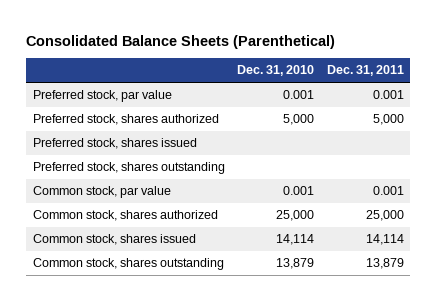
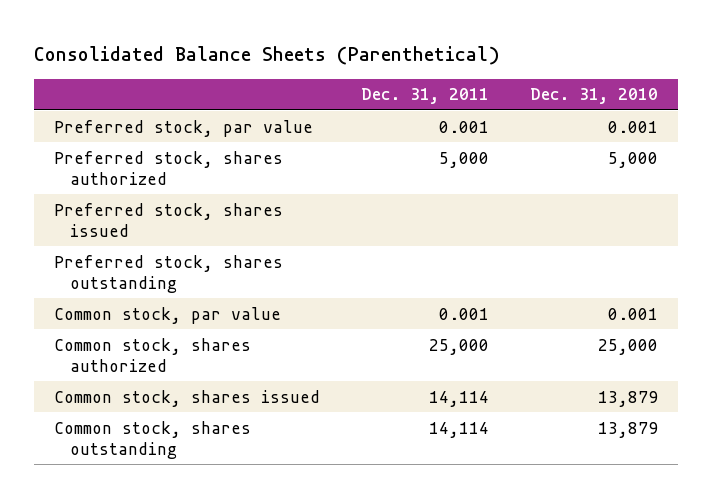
[276,234,315,246] 14,114 -> [597,390,658,407] 13,879
[365,258,404,270] 13,879 -> [428,421,489,438] 14,114

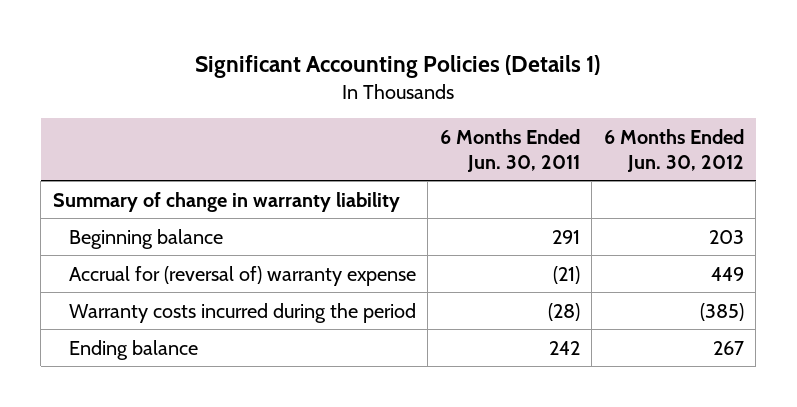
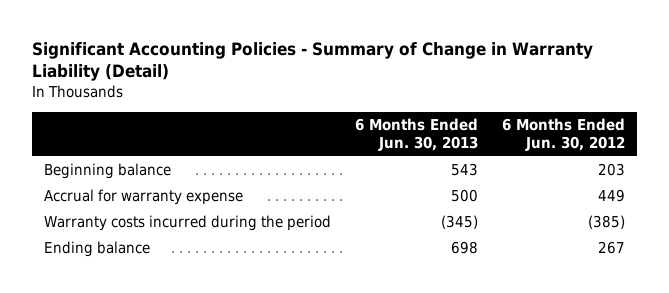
[195,54,601,78] Significant Accounting Policies (Details 1) -> [31,41,593,82] Significant Accounting Policies - Summary of Change in Warranty Liability (Detail)
[439,128,580,172] 6 Months Ended Jun. 30, 2011 -> none
none -> [355,118,479,152] 6 Months Ended Jun. 30, 2013
[52,191,400,212] Summary of change in warranty liability -> none
[68,265,416,286] Accrual for (reversal of) warranty expense -> [43,189,243,206] Accrual for warranty expense

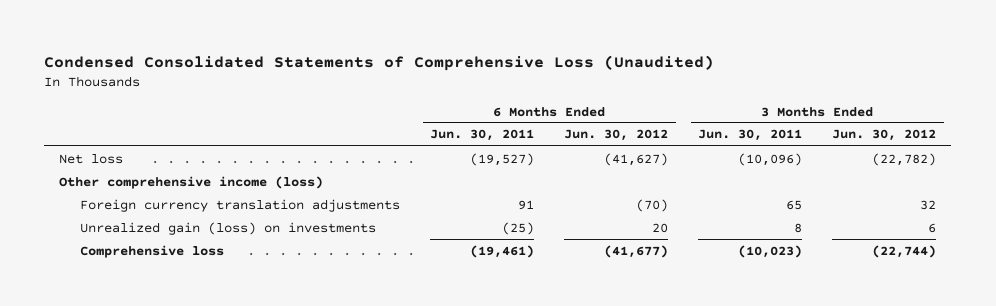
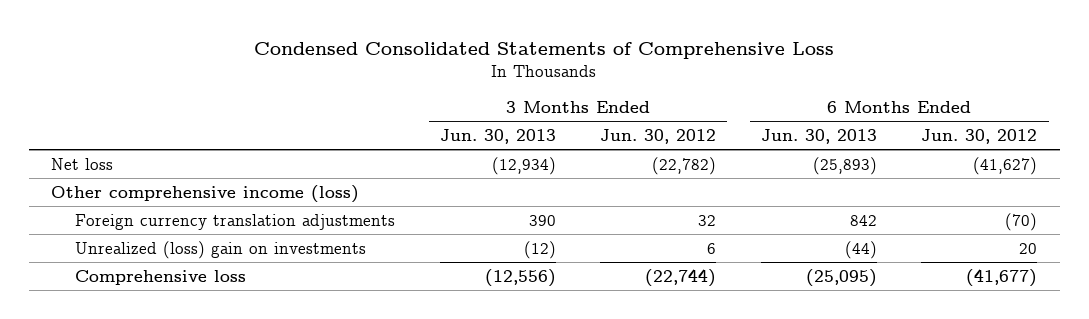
[44,54,715,71] Condensed Consolidated Statements of Comprehensive Loss (Unaudited) -> [254,41,835,59] Condensed Consolidated Statements of Comprehensive Loss
[430,129,535,142] Jun. 30, 2011 -> none
[698,129,803,142] Jun. 30, 2011 -> none
none -> [439,129,556,145] Jun. 30, 2013
none -> [760,129,877,145] Jun. 30, 2013
[80,221,377,235] Unrealized gain (loss) on investments -> [75,240,367,259] Unrealized (loss) gain on investments

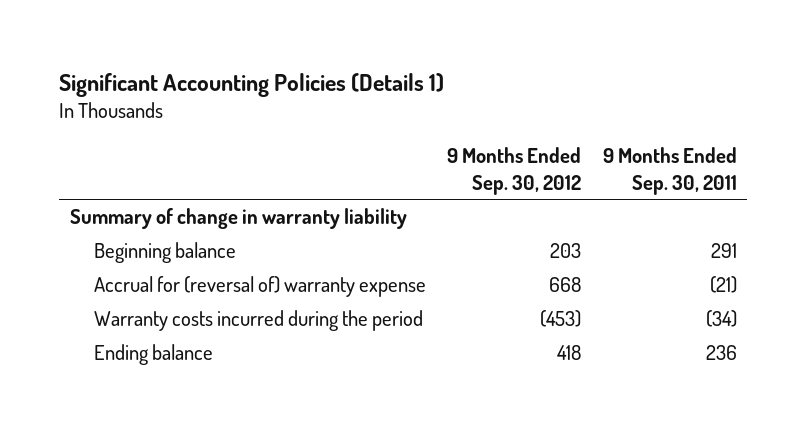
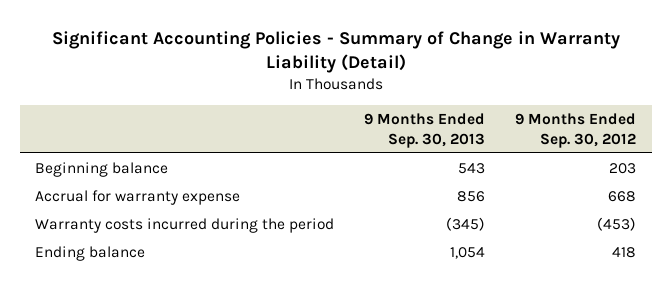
[58,72,444,97] Significant Accounting Policies (Details 1) -> [51,30,620,73] Significant Accounting Policies - Summary of Change in Warranty Liability (Detail)
[602,147,737,195] 9 Months Ended Sep. 30, 2011 -> none
none -> [364,112,486,148] 9 Months Ended Sep. 30, 2013
[69,208,407,230] Summary of change in warranty liability -> none
[93,276,426,298] Accrual for (reversal of) warranty expense -> [34,190,240,206] Accrual for warranty expense

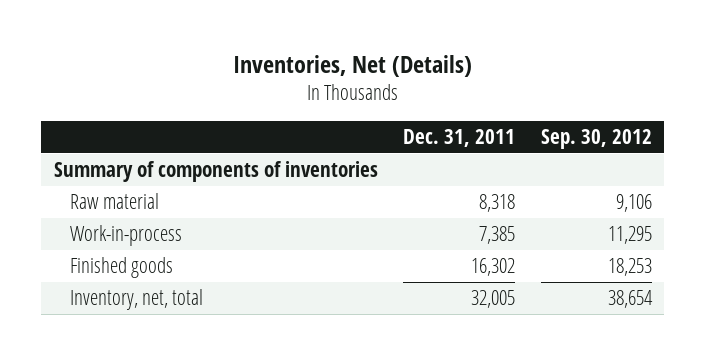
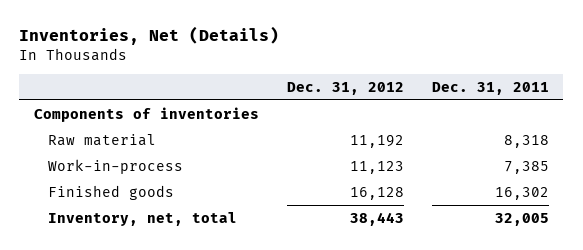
[540,129,652,150] Sep. 30, 2012 -> none
none -> [286,82,404,96] Dec. 31, 2012
[53,161,378,183] Summary of components of inventories -> [33,106,259,122] Components of inventories

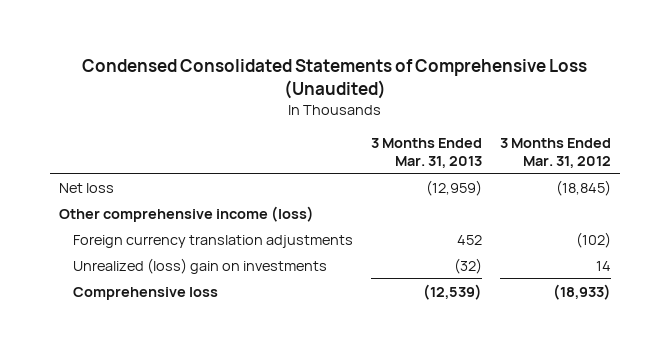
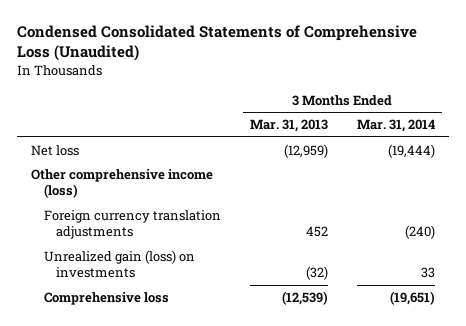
[500,137,612,168] 3 Months Ended Mar. 31, 2012 -> none
none -> [356,119,435,133] Mar. 31, 2014
[72,257,327,274] Unrealized (loss) gain on investments -> [43,249,195,279] Unrealized gain (loss) on investments

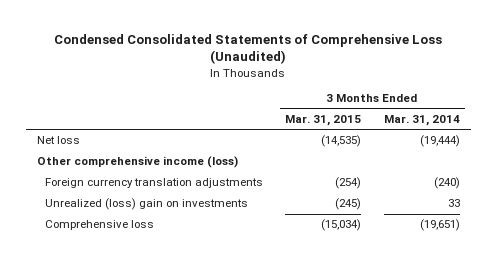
[249,119,328,133] Mar. 31, 2013 -> none
none -> [285,115,362,127] Mar. 31, 2015
[43,249,195,279] Unrealized gain (loss) on investments -> [45,198,249,211] Unrealized (loss) gain on investments

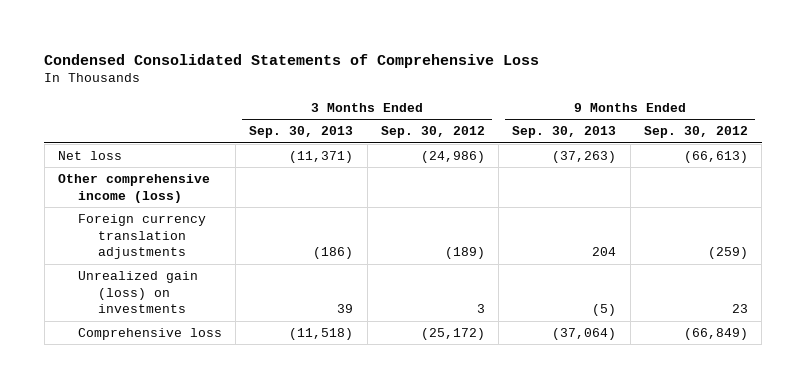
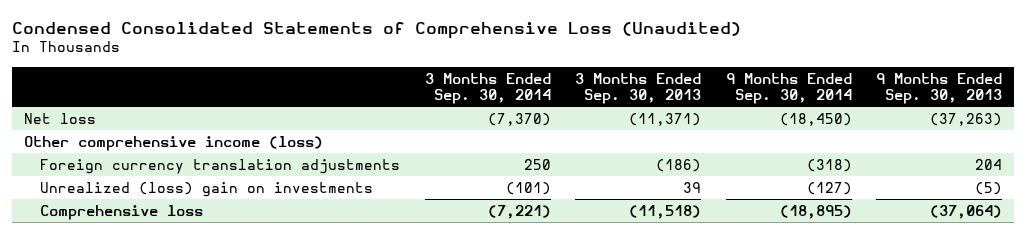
[44,53,540,68] Condensed Consolidated Statements of Comprehensive Loss -> [11,21,741,39] Condensed Consolidated Statements of Comprehensive Loss (Unaudited)
[380,126,485,139] Sep. 30, 2012 -> none
[643,126,748,139] Sep. 30, 2012 -> none
none -> [424,72,551,104] 3 Months Ended Sep. 30, 2014
none -> [725,72,852,104] 9 Months Ended Sep. 30, 2014
[77,271,198,314] Unrealized gain (loss) on investments -> [40,182,374,198] Unrealized (loss) gain on investments

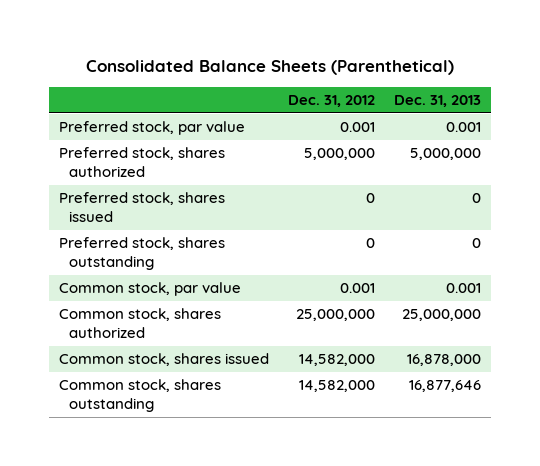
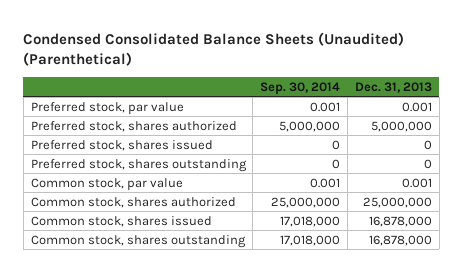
[85,59,454,75] Consolidated Balance Sheets (Parenthetical) -> [23,31,405,66] Condensed Consolidated Balance Sheets (Unaudited) (Parenthetical)
[287,94,375,107] Dec. 31, 2012 -> none
none -> [260,81,341,95] Sep. 30, 2014
[409,380,482,393] 16,877,646 -> [368,234,432,246] 16,878,000

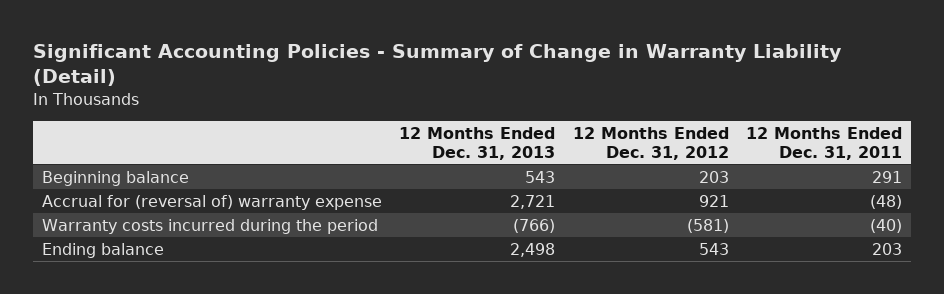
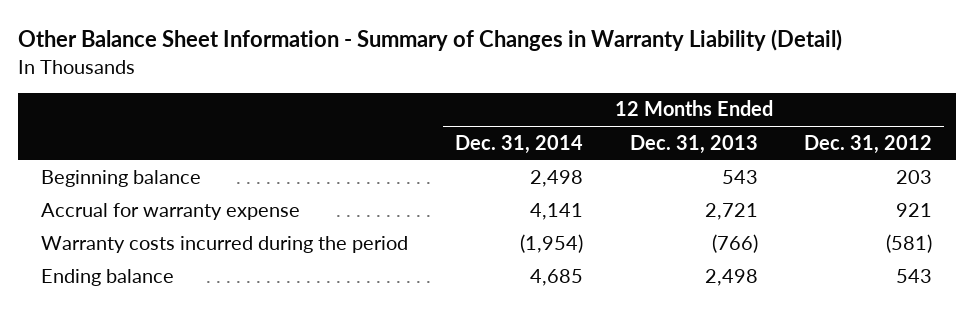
[33,44,843,87] Significant Accounting Policies - Summary of Change in Warranty Liability (Detail) -> [17,29,842,52] Other Balance Sheet Information - Summary of Changes in Warranty Liability (Detail)
[745,127,902,160] 12 Months Ended Dec. 31, 2011 -> none
none -> [454,134,583,154] Dec. 31, 2014
[41,194,382,210] Accrual for (reversal of) warranty expense -> [40,202,300,220] Accrual for warranty expense

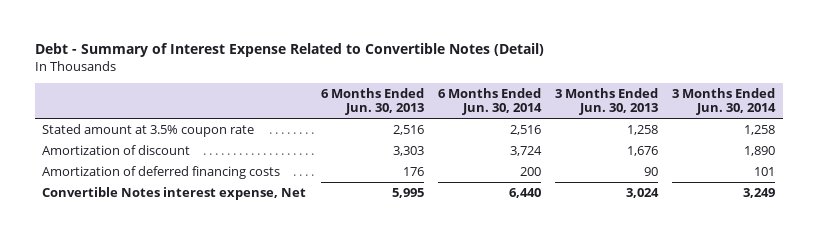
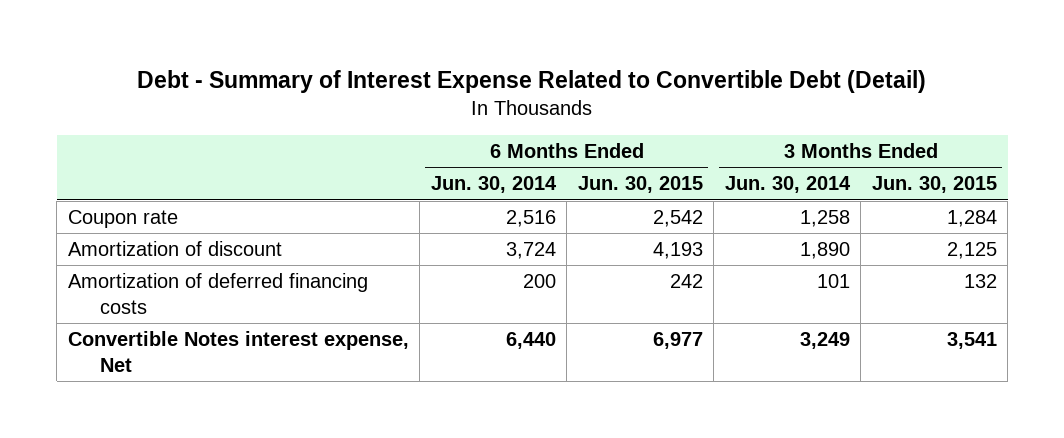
[35,43,545,58] Debt - Summary of Interest Expense Related to Convertible Notes (Detail) -> [137,69,927,93] Debt - Summary of Interest Expense Related to Convertible Debt (Detail)
[320,87,424,116] 6 Months Ended Jun. 30, 2013 -> none
[555,87,659,116] 3 Months Ended Jun. 30, 2013 -> none
none -> [577,176,703,194] Jun. 30, 2015
none -> [871,176,997,194] Jun. 30, 2015
[42,123,255,137] Stated amount at 3.5% coupon rate -> [67,210,178,229] Coupon rate

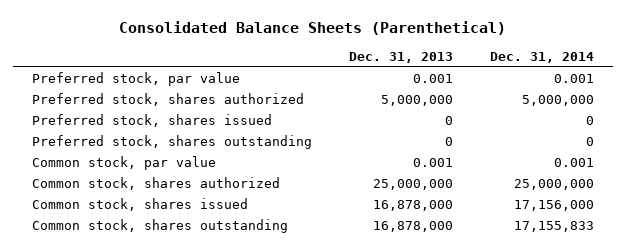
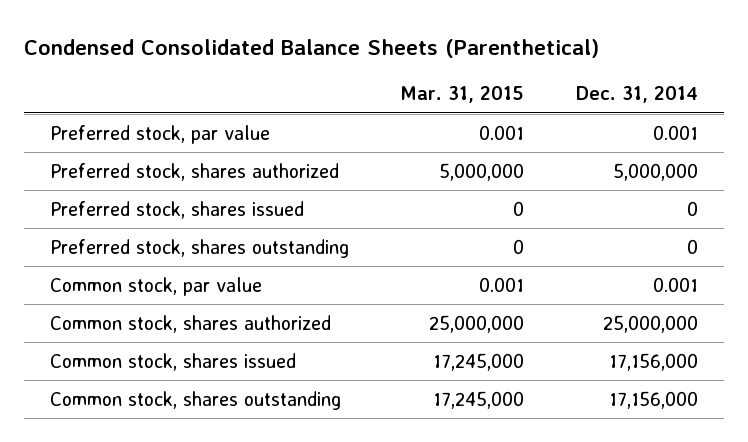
[118,21,506,36] Consolidated Balance Sheets (Parenthetical) -> [24,38,600,58] Condensed Consolidated Balance Sheets (Parenthetical)
[348,52,453,64] Dec. 31, 2013 -> none
none -> [400,86,525,104] Mar. 31, 2015
[513,221,594,233] 17,155,833 -> [608,390,698,409] 17,156,000

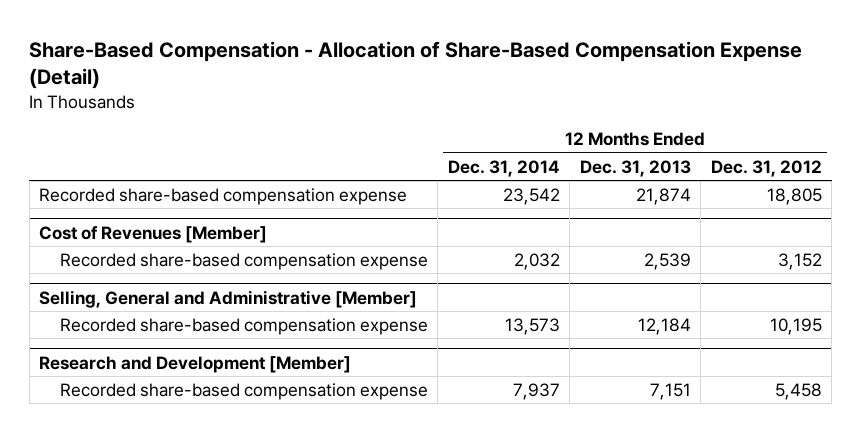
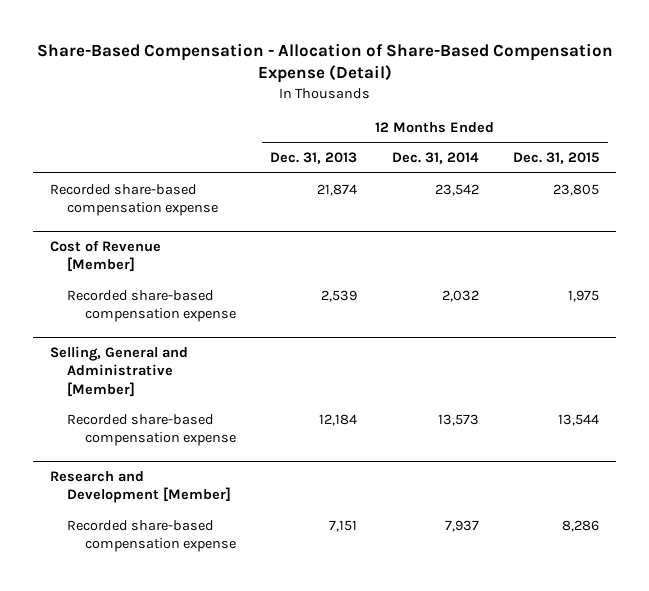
[710,159,822,177] Dec. 31, 2012 -> none
none -> [513,152,600,165] Dec. 31, 2015
[39,225,268,243] Cost of Revenues [Member] -> [50,239,162,273] Cost of Revenue [Member]

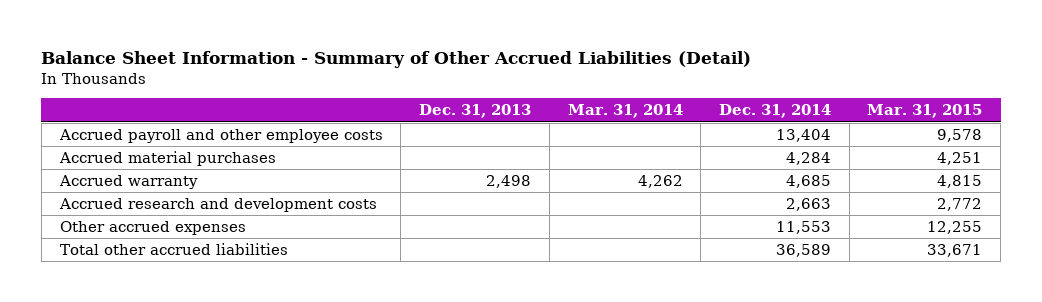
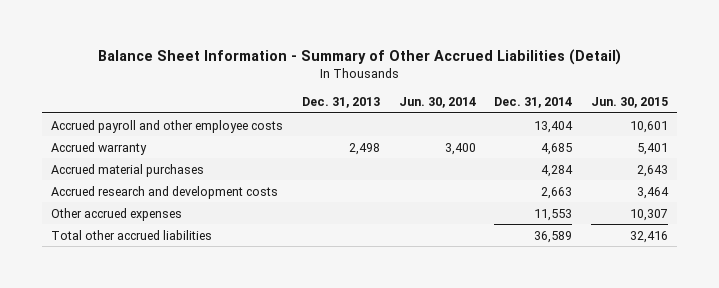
[567,104,683,119] Mar. 31, 2014 -> none
[867,104,983,119] Mar. 31, 2015 -> none
none -> [398,97,476,109] Jun. 30, 2014
none -> [591,97,669,109] Jun. 30, 2015
[58,151,276,167] Accrued material purchases -> [51,163,205,177] Accrued material purchases

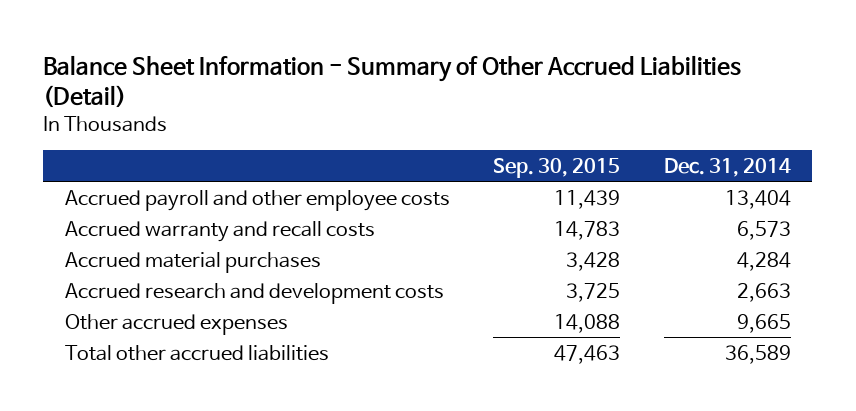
[301,97,380,109] Dec. 31, 2013 -> none
[398,97,476,109] Jun. 30, 2014 -> none
[591,97,669,109] Jun. 30, 2015 -> none
none -> [493,157,621,178] Sep. 30, 2015
[51,141,148,155] Accrued warranty -> none
none -> [65,220,376,242] Accrued warranty and recall costs
[534,208,573,221] 11,553 -> [736,313,791,333] 9,665

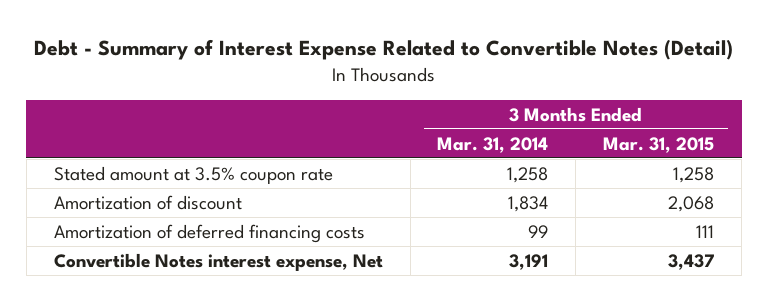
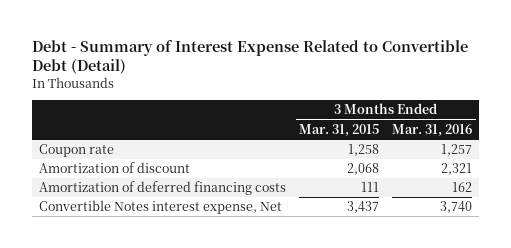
[33,39,733,61] Debt - Summary of Interest Expense Related to Convertible Notes (Detail) -> [32,39,469,74] Debt - Summary of Interest Expense Related to Convertible Debt (Detail)
[437,136,549,153] Mar. 31, 2014 -> none
none -> [392,123,473,137] Mar. 31, 2016
[53,165,333,184] Stated amount at 3.5% coupon rate -> [38,144,114,158] Coupon rate

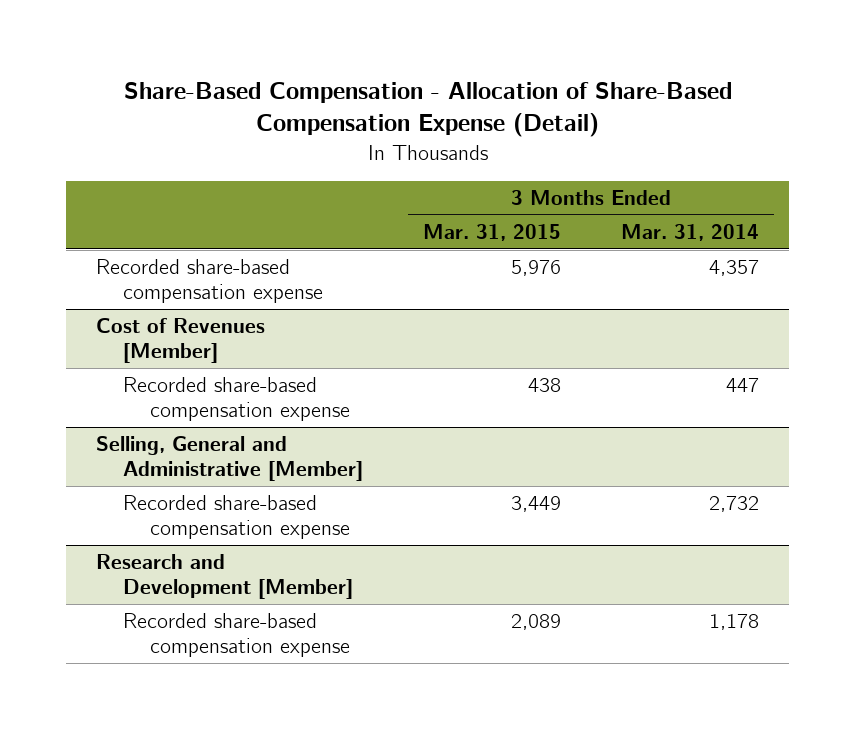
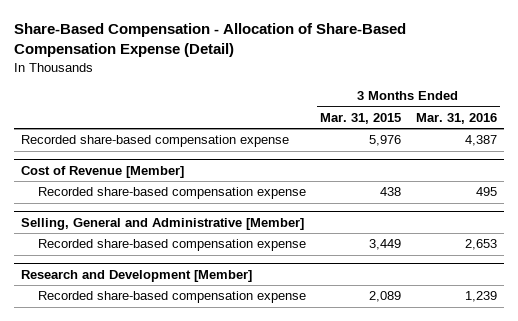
[621,224,760,242] Mar. 31, 2014 -> none
none -> [415,112,497,124] Mar. 31, 2016
[96,318,266,364] Cost of Revenues [Member] -> [21,165,185,178] Cost of Revenue [Member]

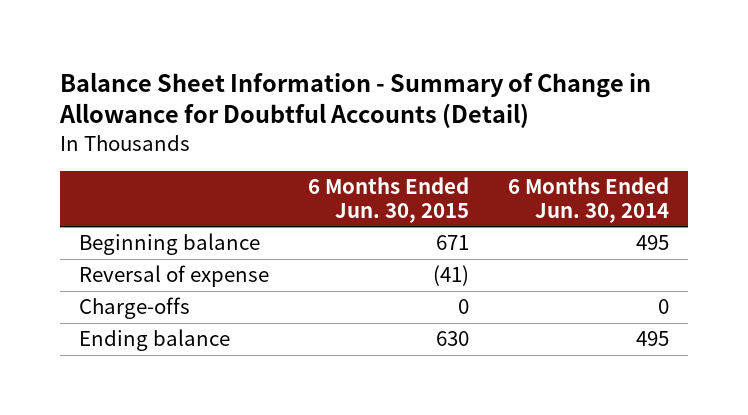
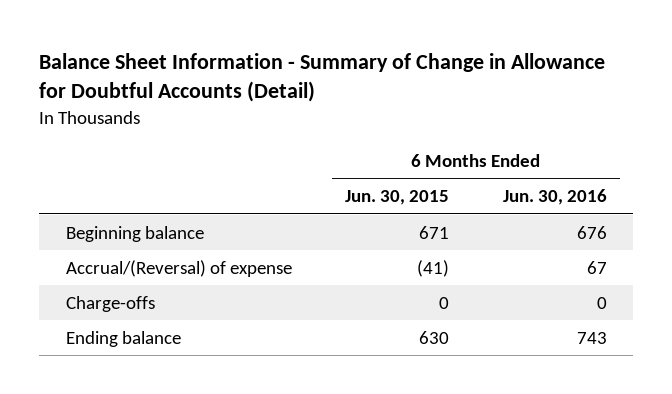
[507,177,669,223] 6 Months Ended Jun. 30, 2014 -> none
none -> [502,189,607,206] Jun. 30, 2016
[79,265,270,288] Reversal of expense -> [65,259,292,277] Accrual/(Reversal) of expense

